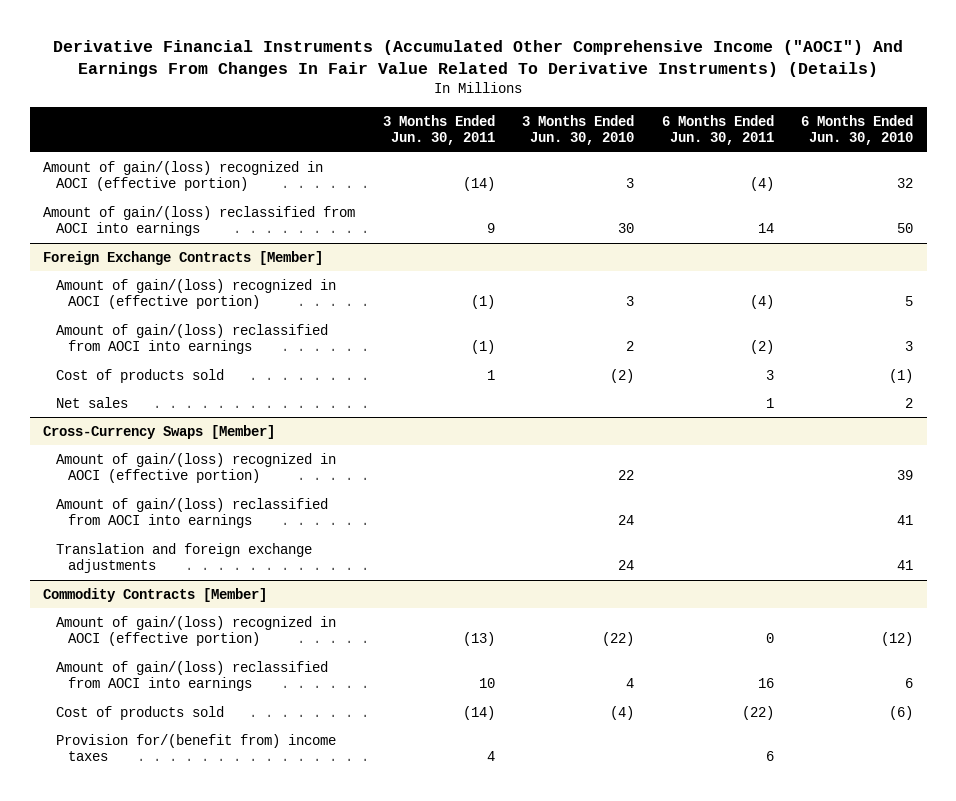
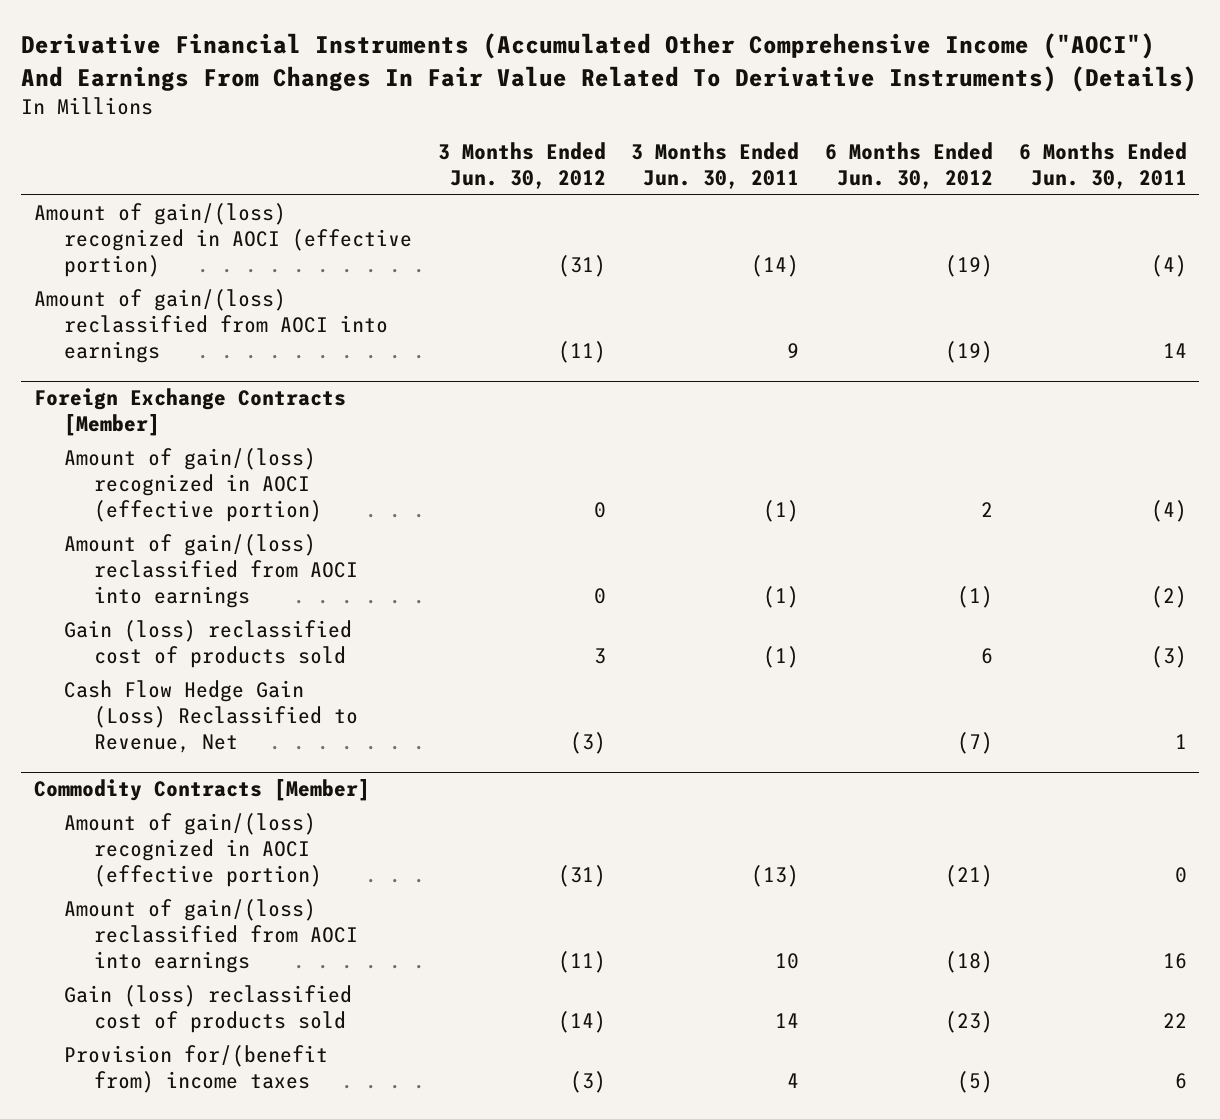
[522,114,635,146] 3 Months Ended Jun. 30, 2010 -> none
[800,114,913,146] 6 Months Ended Jun. 30, 2010 -> none
none -> [437,141,606,190] 3 Months Ended Jun. 30, 2012
none -> [824,141,993,190] 6 Months Ended Jun. 30, 2012
[55,396,128,408] Net sales -> none
[43,424,276,439] Cross-Currency Swaps [Member] -> none
[55,452,336,484] Amount of gain/(loss) recognized in AOCI (effective portion) -> none
[55,497,328,529] Amount of gain/(loss) reclassified from AOCI into earnings -> none
[55,542,312,574] Translation and foreign exchange adjustments -> none
[55,368,224,383] Cost of products sold -> [63,620,352,669] Gain (loss) reclassified cost of products sold
[486,369,495,380] 1 -> [763,646,800,669] (1)
[765,369,774,380] 3 -> [1150,646,1187,669] (3)
none -> [63,680,359,754] Cash Flow Hedge Gain (Loss) Reclassified to Revenue, Net
[55,705,224,720] Cost of products sold -> [63,985,352,1034] Gain (loss) reclassified cost of products sold
[462,705,495,720] (14) -> [775,1013,800,1029] 14
[741,705,774,720] (22) -> [1162,1013,1187,1029] 22

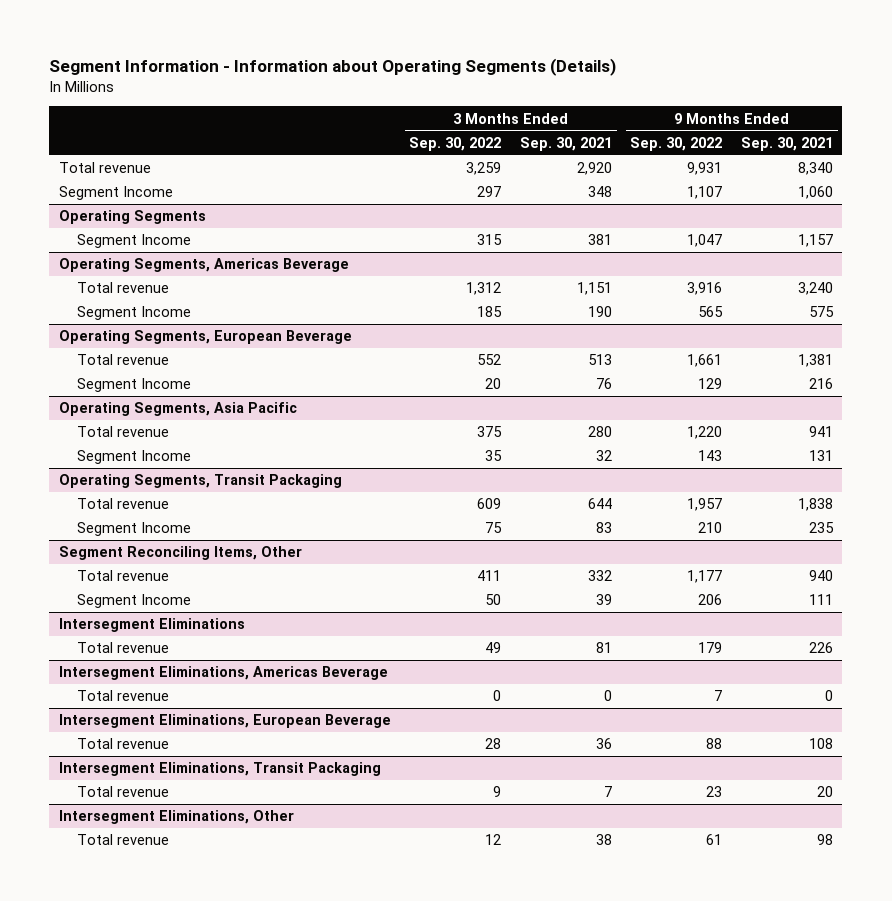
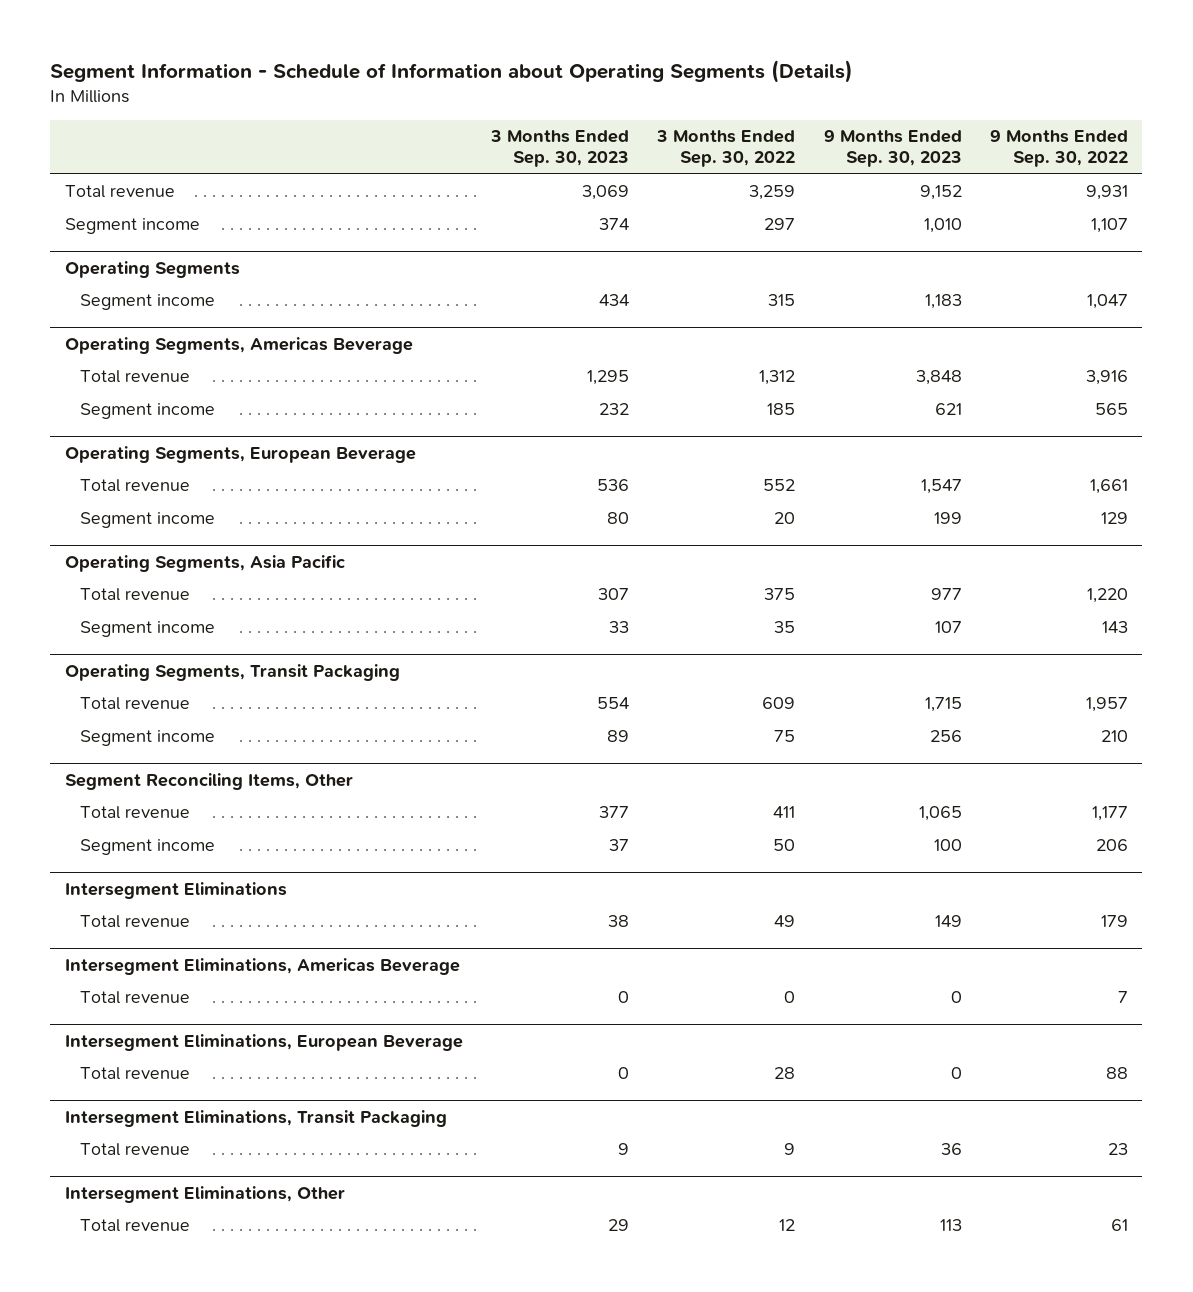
[49,58,617,77] Segment Information - Information about Operating Segments (Details) -> [50,59,854,83] Segment Information - Schedule of Information about Operating Segments (Details)
[519,136,612,151] Sep. 30, 2021 -> none
[741,136,834,151] Sep. 30, 2021 -> none
none -> [489,130,629,168] 3 Months Ended Sep. 30, 2023
none -> [823,130,962,168] 9 Months Ended Sep. 30, 2023
[58,186,173,201] Segment Income -> [64,218,200,235] Segment income
[76,234,191,249] Segment Income -> [80,294,216,311] Segment income
[76,306,191,321] Segment Income -> [80,403,216,420] Segment income
[76,378,191,393] Segment Income -> [80,512,216,529] Segment income
[76,450,191,465] Segment Income -> [80,621,216,638] Segment income
[76,522,191,537] Segment Income -> [80,730,216,747] Segment income
[76,594,191,609] Segment Income -> [80,839,216,856] Segment income

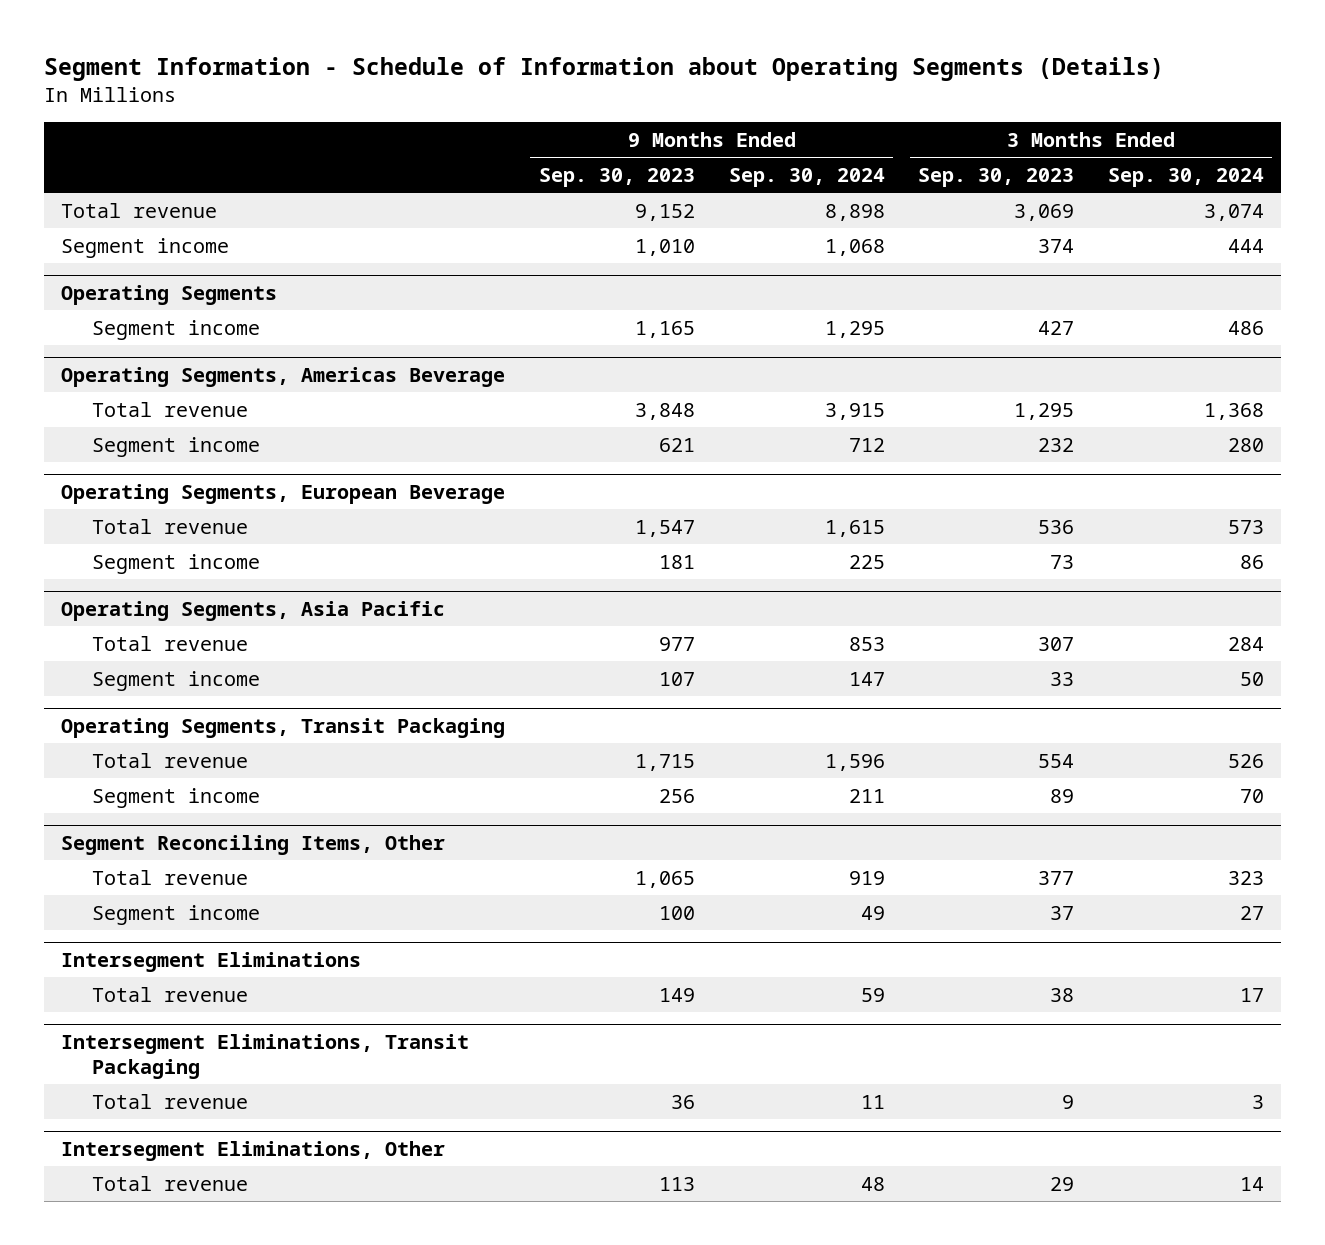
[656,130,796,168] 3 Months Ended Sep. 30, 2022 -> none
[990,130,1129,168] 9 Months Ended Sep. 30, 2022 -> none
none -> [728,168,885,188] Sep. 30, 2024
none -> [1108,168,1265,188] Sep. 30, 2024
[598,294,629,307] 434 -> [1038,320,1075,335] 427
[924,294,962,310] 1,183 -> [634,320,695,338] 1,165
[606,512,629,525] 80 -> [1050,554,1075,569] 73
[933,512,962,525] 199 -> [658,554,695,569] 181
[64,957,460,975] Intersegment Eliminations, Americas Beverage -> none
[80,991,191,1005] Total revenue -> none
[64,1033,463,1051] Intersegment Eliminations, European Beverage -> none
[80,1067,191,1081] Total revenue -> none

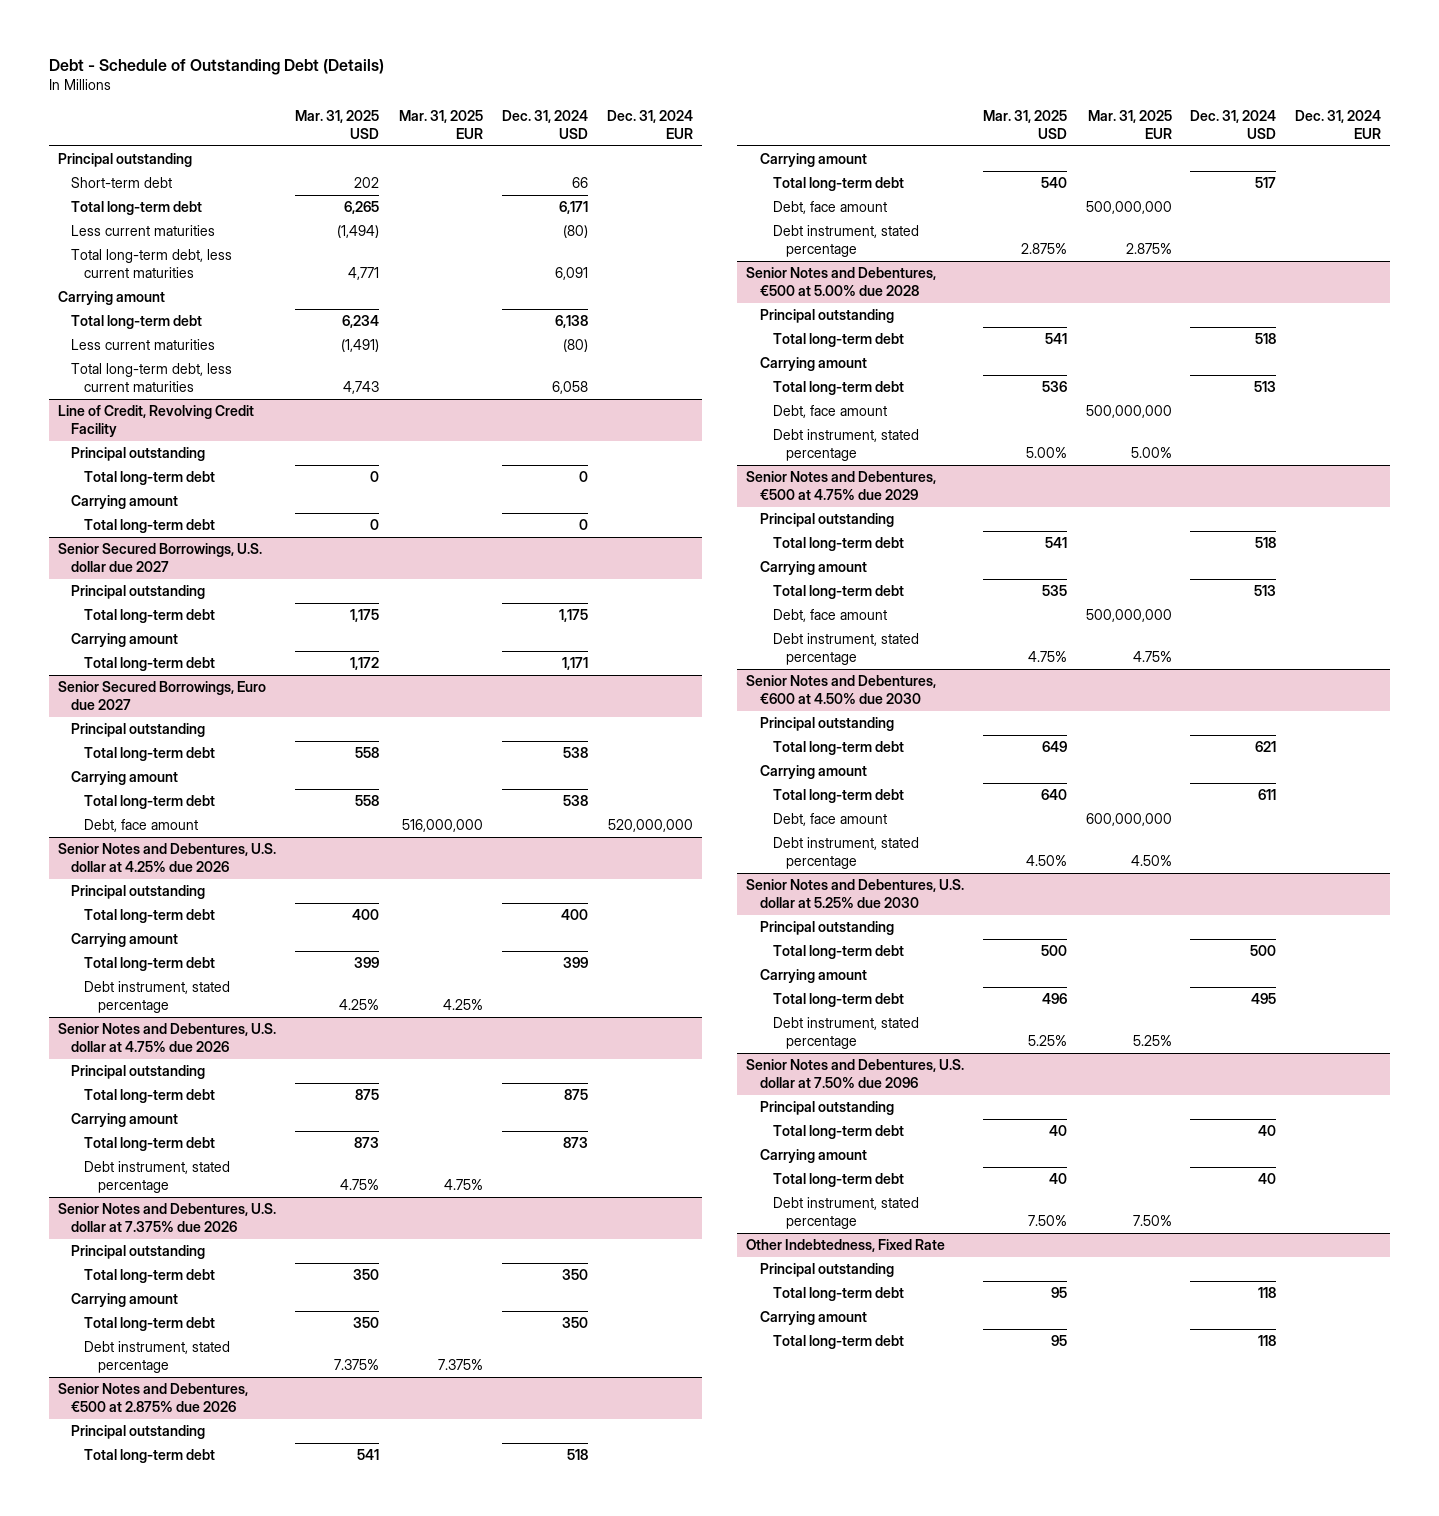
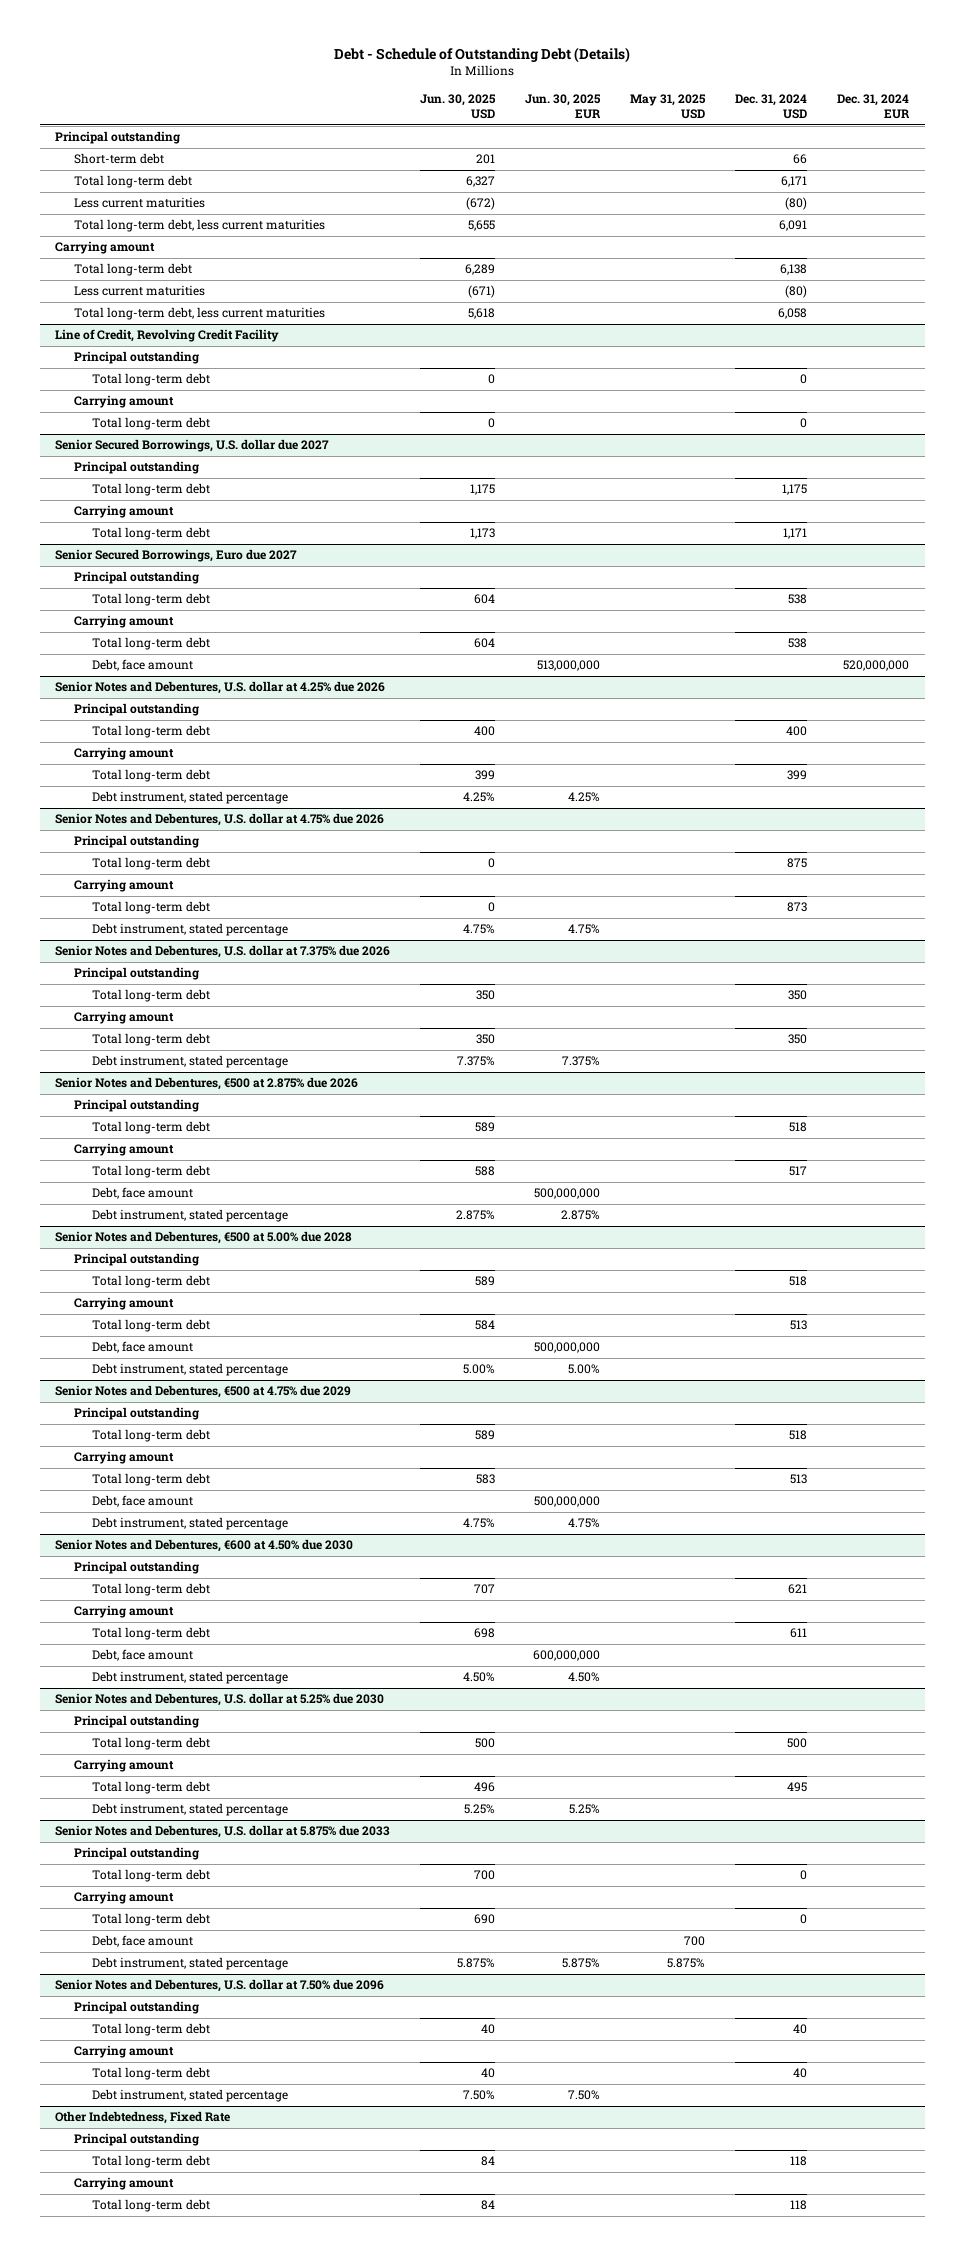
[294,110,379,139] Mar. 31, 2025 USD -> none
[399,110,484,139] Mar. 31, 2025 EUR -> none
none -> [420,93,497,120] Jun. 30, 2025 USD
none -> [525,93,602,120] Jun. 30, 2025 EUR
none -> [630,93,707,120] May 31, 2025 USD
none -> [54,1825,390,1839] Senior Notes and Debentures, U.S. dollar at 5.875% due 2033
none -> [73,1847,199,1861] Principal outstanding
none -> [92,1869,211,1883] Total long-term debt
none -> [73,1891,174,1905] Carrying amount
none -> [92,1913,211,1927] Total long-term debt
none -> [92,1935,194,1948] Debt, face amount
none -> [92,1957,289,1971] Debt instrument, stated percentage

